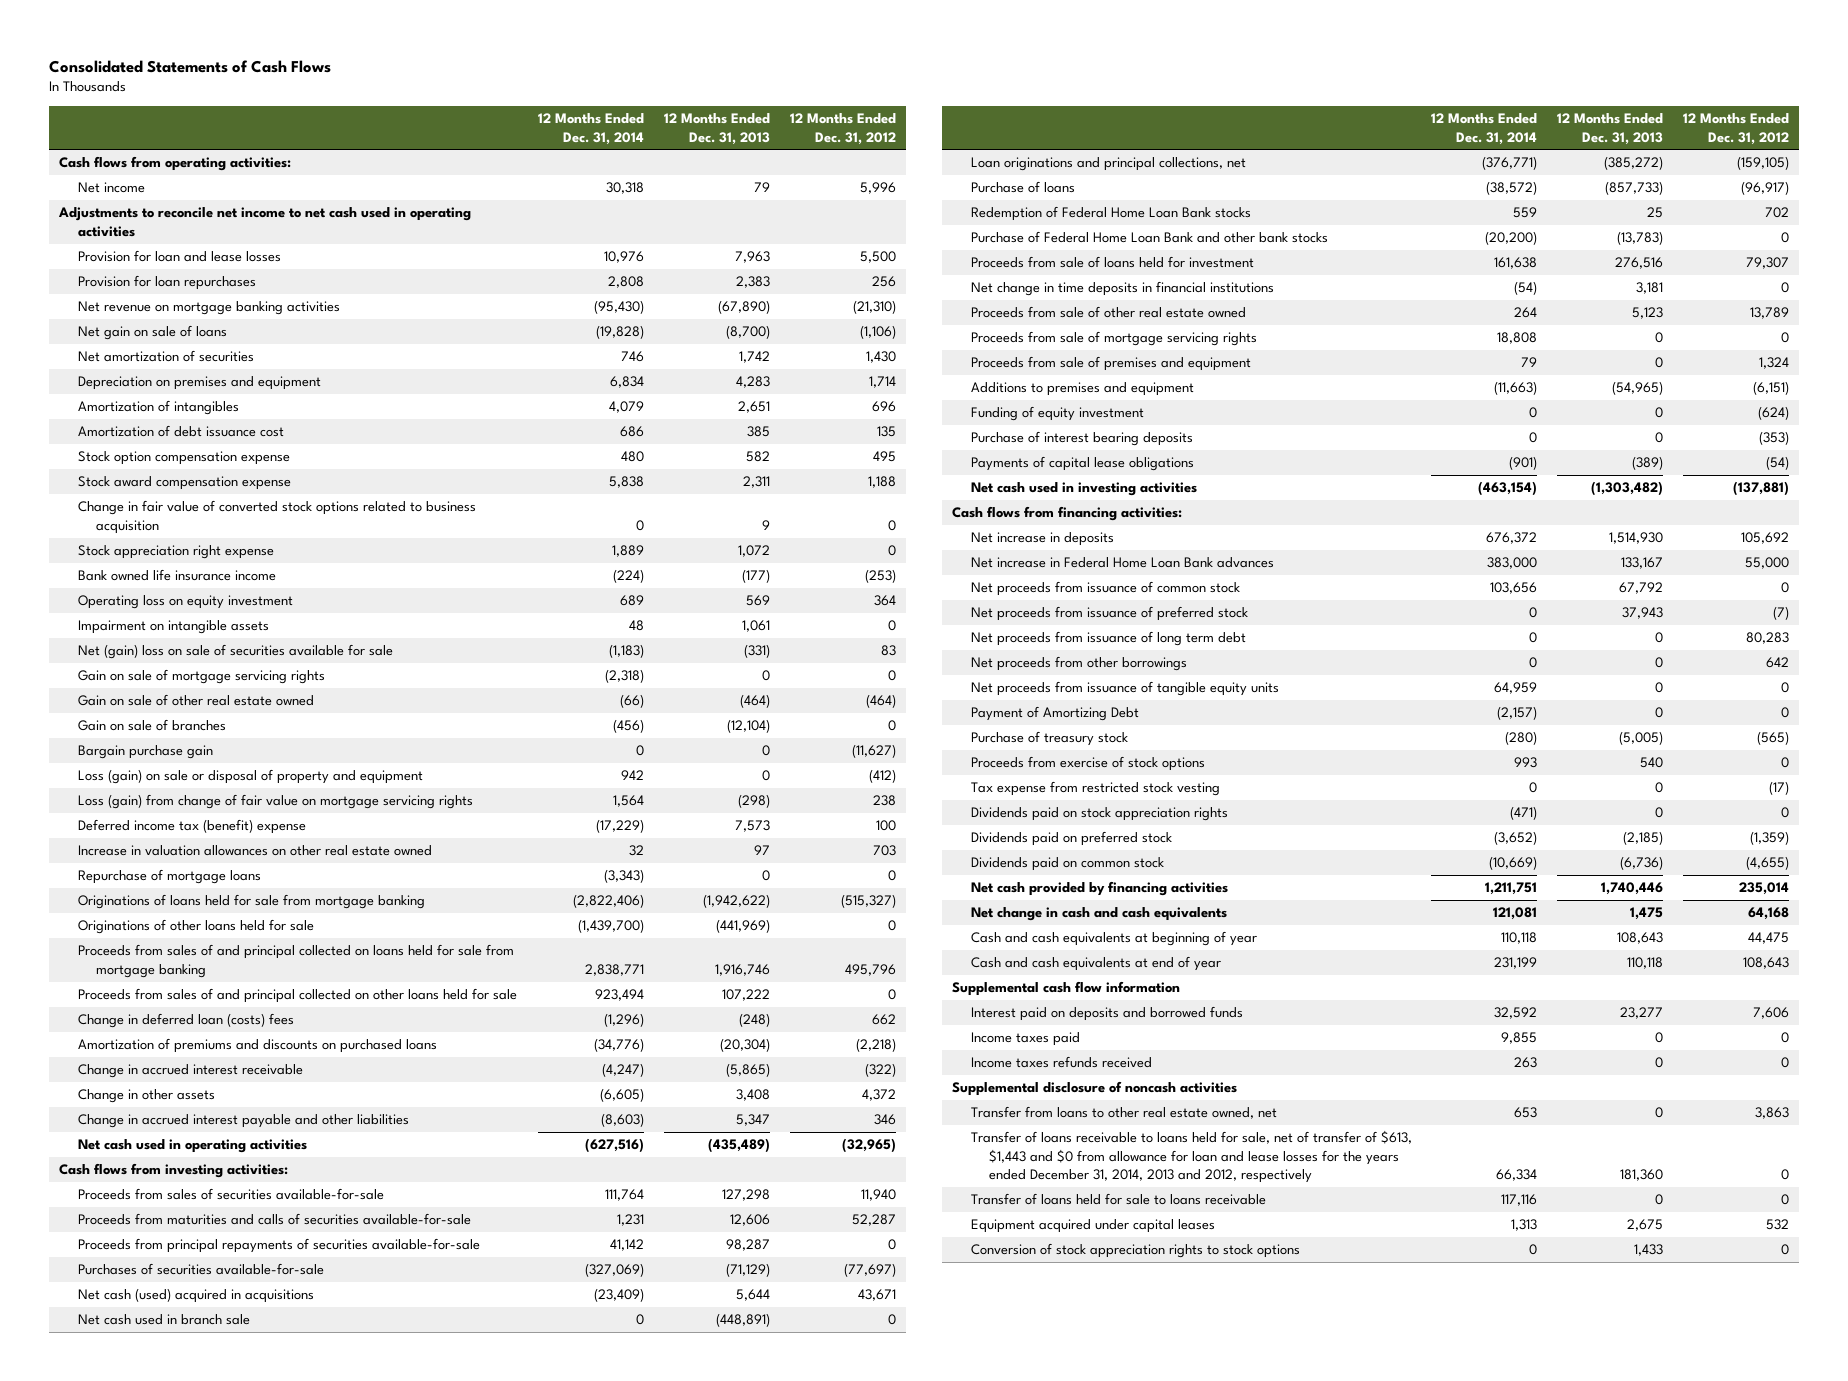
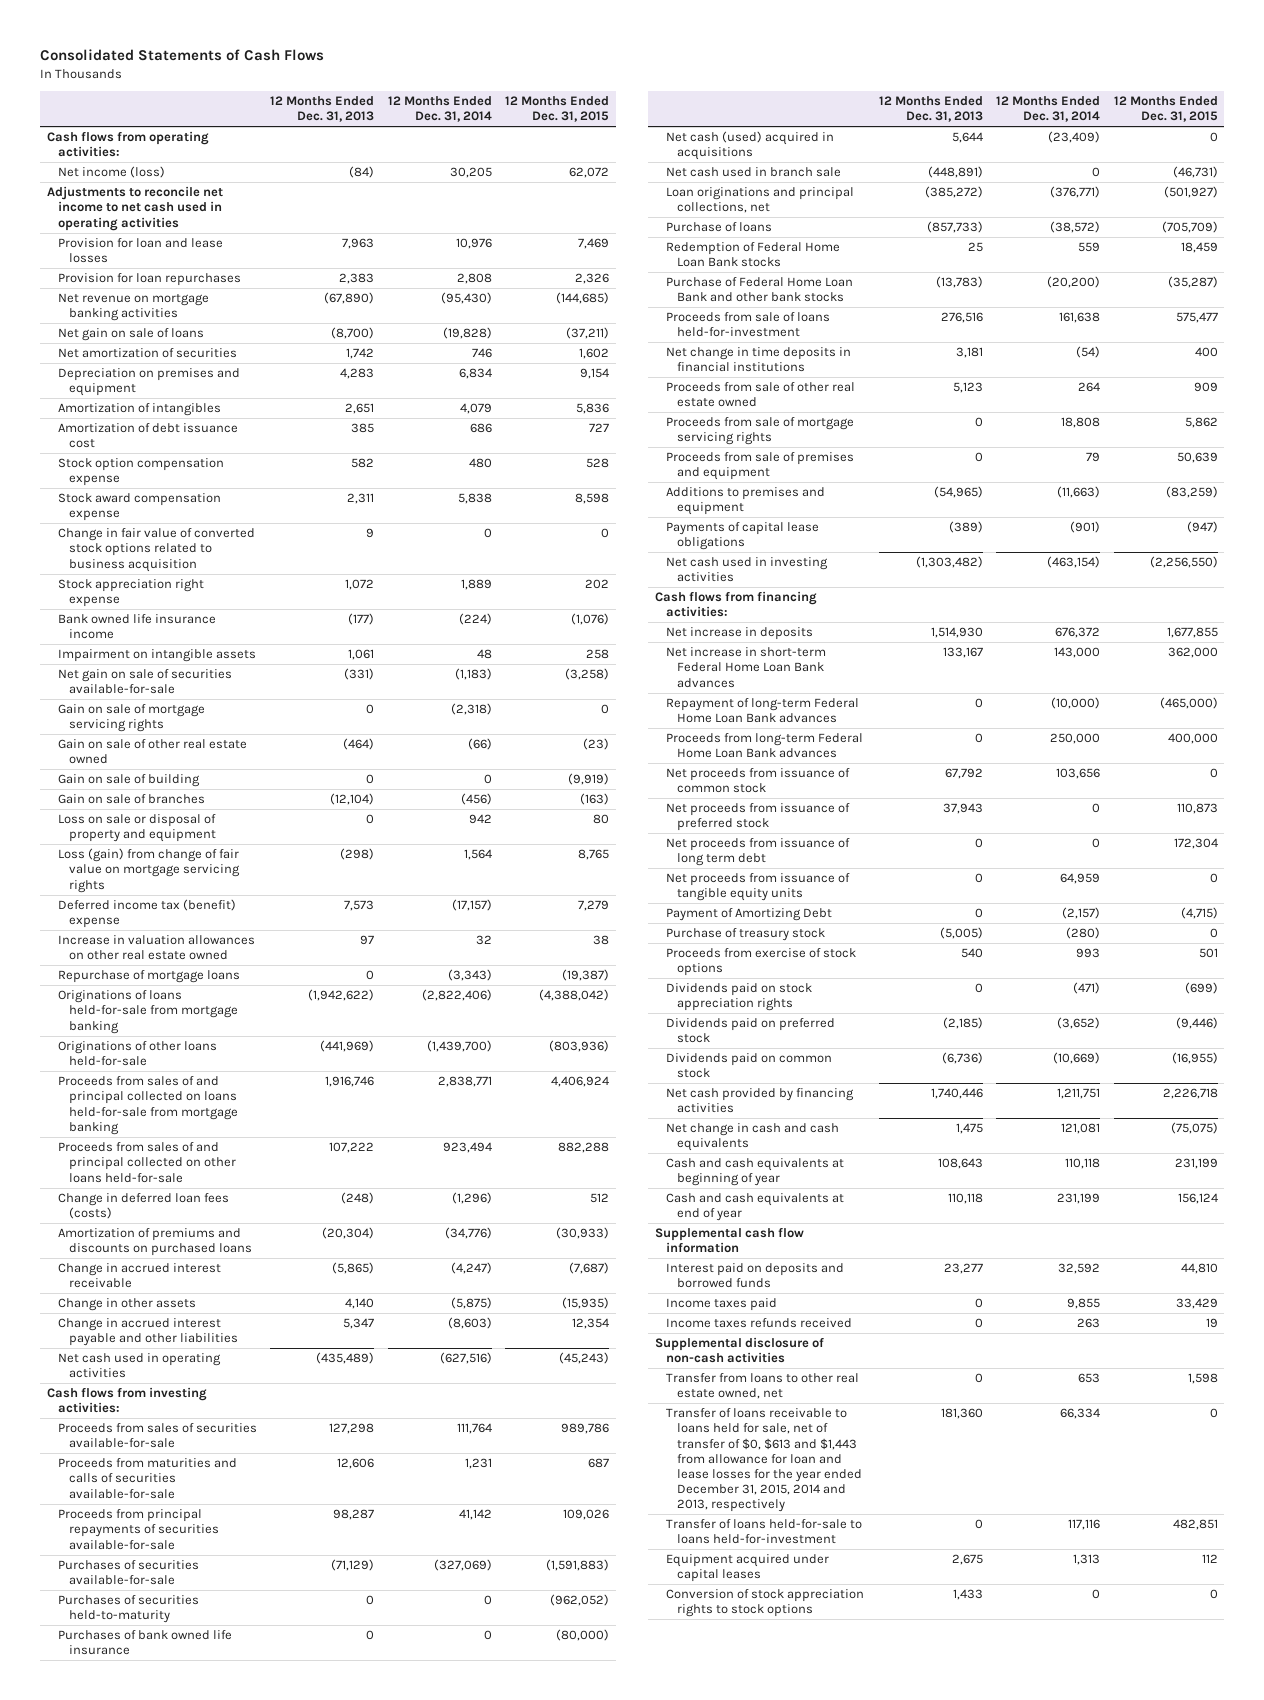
[789,113,896,145] 12 Months Ended Dec. 31, 2012 -> none
none -> [505,95,610,123] 12 Months Ended Dec. 31, 2015
[77,182,145,194] Net income -> [57,166,165,179] Net income (loss)
[606,182,645,195] 30,318 -> [449,167,492,179] 30,205
[754,182,771,193] 79 -> [349,166,375,179] (84)
[77,595,293,610] Operating loss on equity investment -> none
[77,644,393,660] Net (gain) loss on sale of securities available for sale -> [57,669,232,695] Net gain on sale of securities available-for-sale
none -> [57,774,200,788] Gain on sale of building
[77,745,213,760] Bargain purchase gain -> none
[77,769,423,785] Loss (gain) on sale or disposal of property and equipment -> [57,814,217,843] Loss on sale or disposal of property and equipment
[596,819,645,834] (17,229) -> [451,899,492,912] (17,157)
[77,894,425,910] Originations of loans held for sale from mortgage banking -> [57,990,239,1034] Originations of loans held-for-sale from mortgage banking
[77,919,314,935] Originations of other loans held for sale -> [57,1041,217,1067] Originations of other loans held-for-sale
[77,944,514,978] Proceeds from sales of and principal collected on loans held for sale from mortgage banking -> [57,1076,239,1135] Proceeds from sales of and principal collected on loans held-for-sale from mortgage banking
[77,988,517,1004] Proceeds from sales of and principal collected on other loans held for sale -> [57,1142,237,1183] Proceeds from sales of and principal collected on other loans held-for-sale
[77,1013,294,1029] Change in deferred loan (costs) fees -> [57,1193,229,1220] Change in deferred loan fees (costs)
[600,1088,645,1103] (6,605) -> [450,1297,492,1310] (5,875)
[736,1089,771,1102] 3,408 -> [345,1298,375,1310] 4,140
none -> [57,1595,199,1624] Purchases of securities held-to-maturity
none -> [57,1630,232,1656] Purchases of bank owned life insurance
[970,256,1254,269] Proceeds from sale of loans held for investment -> [666,312,831,338] Proceeds from sale of loans held-for-investment
[970,406,1144,422] Funding of equity investment -> none
[970,431,1193,447] Purchase of interest bearing deposits -> none
[970,557,1274,569] Net increase in Federal Home Loan Bank advances -> [666,647,827,688] Net increase in short-term Federal Home Loan Bank advances
[1487,557,1538,570] 383,000 -> [1054,647,1101,659] 143,000
none -> [666,698,860,724] Repayment of long-term Federal Home Loan Bank advances
none -> [666,733,864,759] Proceeds from long-term Federal Home Loan Bank advances
[970,656,1187,672] Net proceeds from other borrowings -> none
[970,781,1220,797] Tax expense from restricted stock vesting -> none
[951,1081,1237,1097] Supplemental disclosure of noncash activities -> [655,1337,825,1364] Supplemental disclosure of non-cash activities
[970,1130,1412,1184] Transfer of loans receivable to loans held for sale, net of transfer of $613, $1,443 and $0 from allowance for loan and lease losses for the years ended December 31, 2014, 2013 and 2012, respectively -> [666,1408,863,1513] Transfer of loans receivable to loans held for sale, net of transfer of $0, $613 and $1,443 from allowance for loan and lease losses for the year ended December 31, 2015, 2014 and 2013, respectively
[970,1193,1266,1206] Transfer of loans held for sale to loans receivable -> [666,1519,863,1545] Transfer of loans held-for-sale to loans held-for-investment

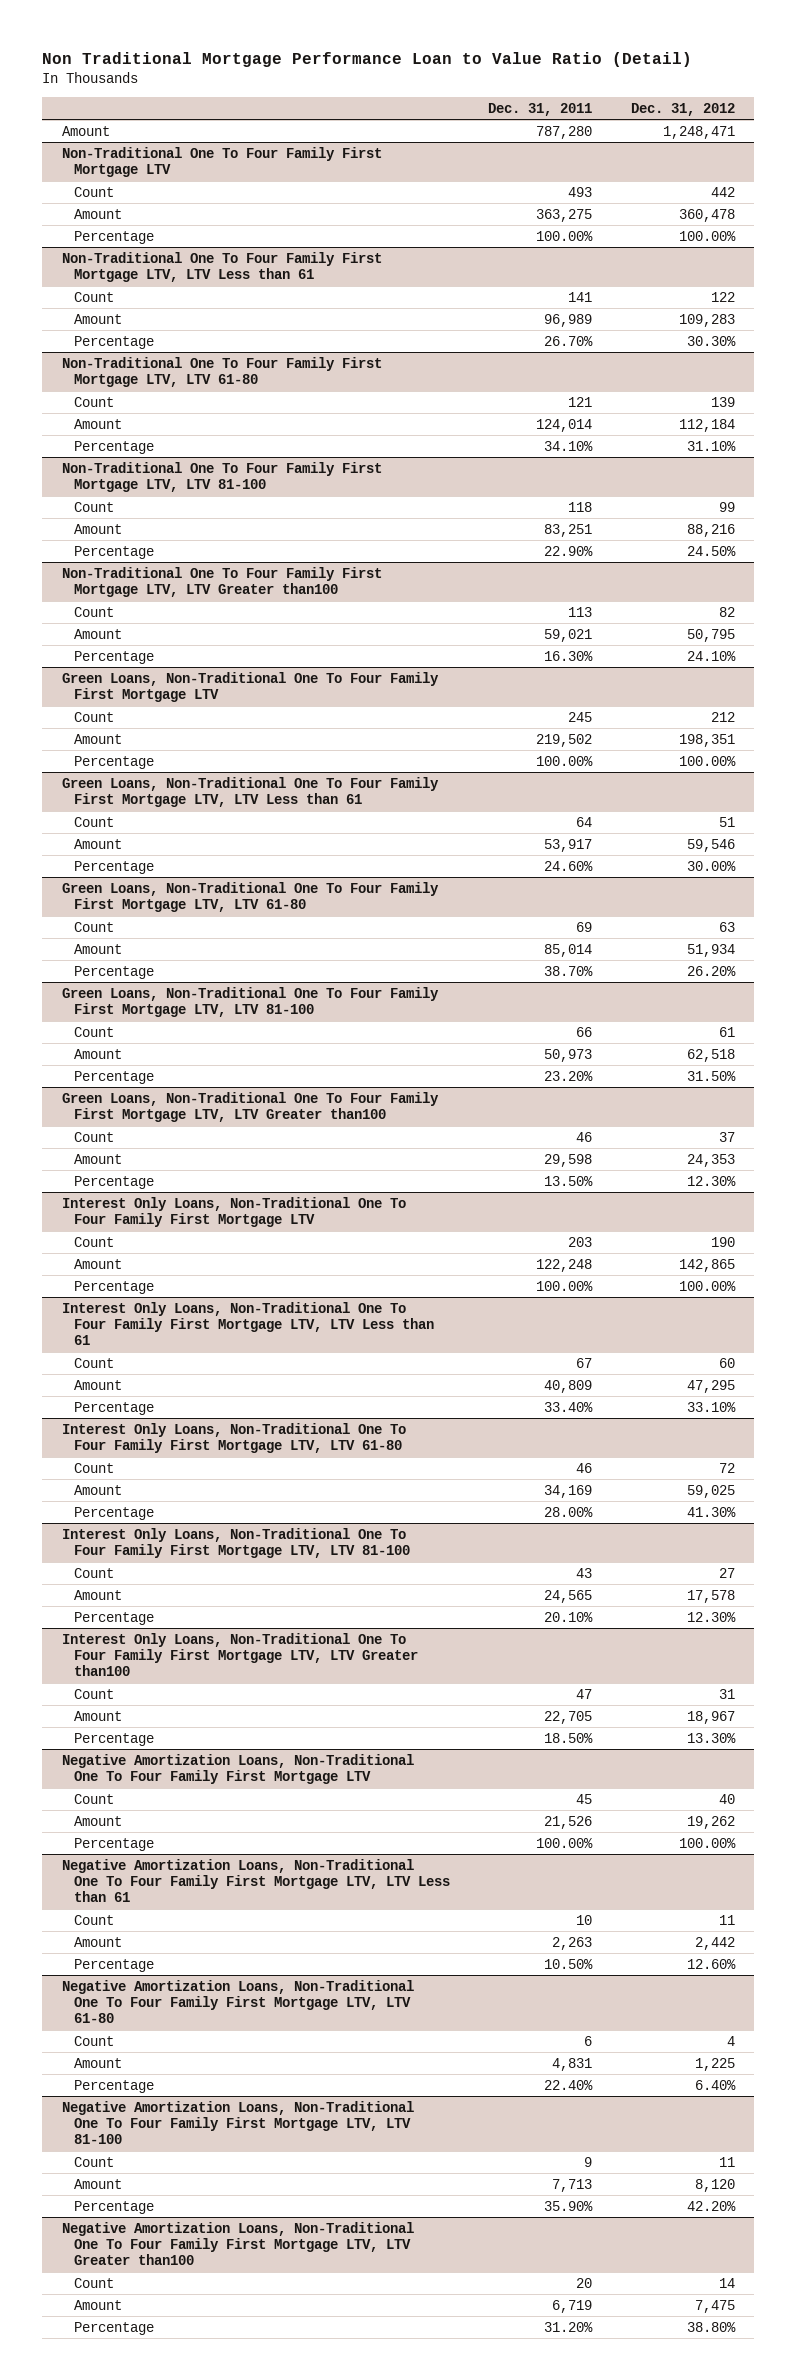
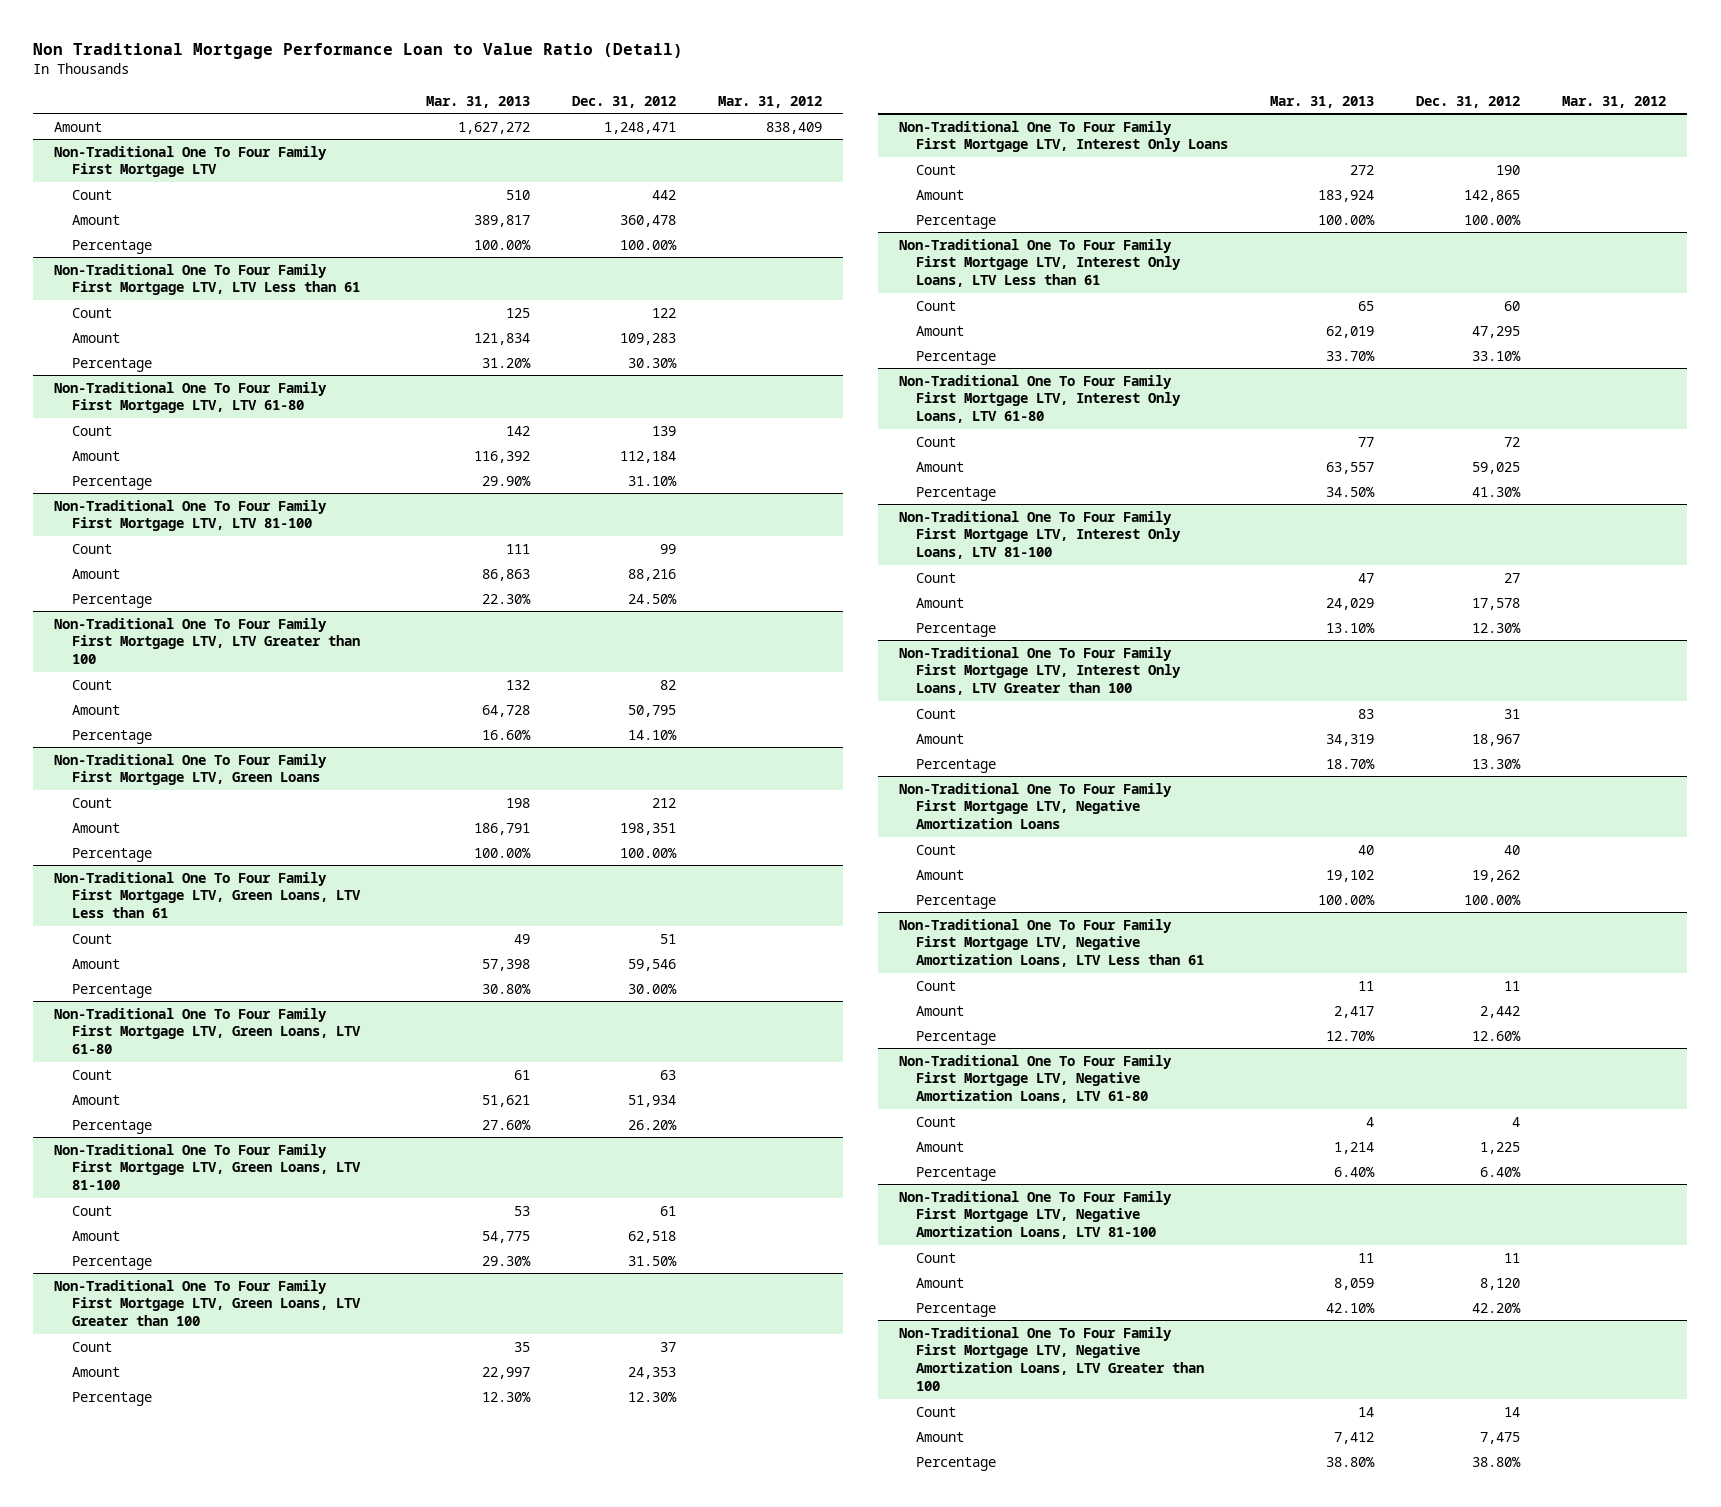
[488,102,593,116] Dec. 31, 2011 -> none
none -> [425,95,530,108] Mar. 31, 2013
none -> [717,95,822,108] Mar. 31, 2012
[61,566,382,598] Non-Traditional One To Four Family First Mortgage LTV, LTV Greater than100 -> [54,617,360,665] Non-Traditional One To Four Family First Mortgage LTV, LTV Greater than 100
[686,650,736,661] 24.10% -> [627,729,677,740] 14.10%
[61,671,439,703] Green Loans, Non-Traditional One To Four Family First Mortgage LTV -> [54,753,328,786] Non-Traditional One To Four Family First Mortgage LTV, Green Loans
[61,776,439,808] Green Loans, Non-Traditional One To Four Family First Mortgage LTV, LTV Less than 61 -> [54,871,361,919] Non-Traditional One To Four Family First Mortgage LTV, Green Loans, LTV Less than 61
[61,881,439,913] Green Loans, Non-Traditional One To Four Family First Mortgage LTV, LTV 61-80 -> [54,1007,361,1055] Non-Traditional One To Four Family First Mortgage LTV, Green Loans, LTV 61-80
[61,986,439,1018] Green Loans, Non-Traditional One To Four Family First Mortgage LTV, LTV 81-100 -> [54,1143,361,1191] Non-Traditional One To Four Family First Mortgage LTV, Green Loans, LTV 81-100
[61,1091,439,1123] Green Loans, Non-Traditional One To Four Family First Mortgage LTV, LTV Greater than100 -> [54,1279,361,1327] Non-Traditional One To Four Family First Mortgage LTV, Green Loans, LTV Greater than 100
[61,1196,406,1228] Interest Only Loans, Non-Traditional One To Four Family First Mortgage LTV -> [898,120,1229,153] Non-Traditional One To Four Family First Mortgage LTV, Interest Only Loans
[61,1301,434,1346] Interest Only Loans, Non-Traditional One To Four Family First Mortgage LTV, LTV Less than 61 -> [898,238,1182,288] Non-Traditional One To Four Family First Mortgage LTV, Interest Only Loans, LTV Less than 61
[61,1422,406,1454] Interest Only Loans, Non-Traditional One To Four Family First Mortgage LTV, LTV 61-80 -> [898,374,1182,424] Non-Traditional One To Four Family First Mortgage LTV, Interest Only Loans, LTV 61-80
[61,1527,410,1559] Interest Only Loans, Non-Traditional One To Four Family First Mortgage LTV, LTV 81-100 -> [898,510,1182,560] Non-Traditional One To Four Family First Mortgage LTV, Interest Only Loans, LTV 81-100
[61,1632,418,1677] Interest Only Loans, Non-Traditional One To Four Family First Mortgage LTV, LTV Greater than100 -> [898,646,1182,696] Non-Traditional One To Four Family First Mortgage LTV, Interest Only Loans, LTV Greater than 100
[61,1753,414,1785] Negative Amortization Loans, Non-Traditional One To Four Family First Mortgage LTV -> [898,782,1172,830] Non-Traditional One To Four Family First Mortgage LTV, Negative Amortization Loans
[61,1858,450,1903] Negative Amortization Loans, Non-Traditional One To Four Family First Mortgage LTV, LTV Less than 61 -> [898,918,1205,968] Non-Traditional One To Four Family First Mortgage LTV, Negative Amortization Loans, LTV Less than 61
[61,1979,414,2024] Negative Amortization Loans, Non-Traditional One To Four Family First Mortgage LTV, LTV 61-80 -> [898,1054,1172,1104] Non-Traditional One To Four Family First Mortgage LTV, Negative Amortization Loans, LTV 61-80
[61,2100,414,2145] Negative Amortization Loans, Non-Traditional One To Four Family First Mortgage LTV, LTV 81-100 -> [898,1190,1172,1240] Non-Traditional One To Four Family First Mortgage LTV, Negative Amortization Loans, LTV 81-100
[61,2221,414,2266] Negative Amortization Loans, Non-Traditional One To Four Family First Mortgage LTV, LTV Greater than100 -> [898,1326,1205,1392] Non-Traditional One To Four Family First Mortgage LTV, Negative Amortization Loans, LTV Greater than 100

